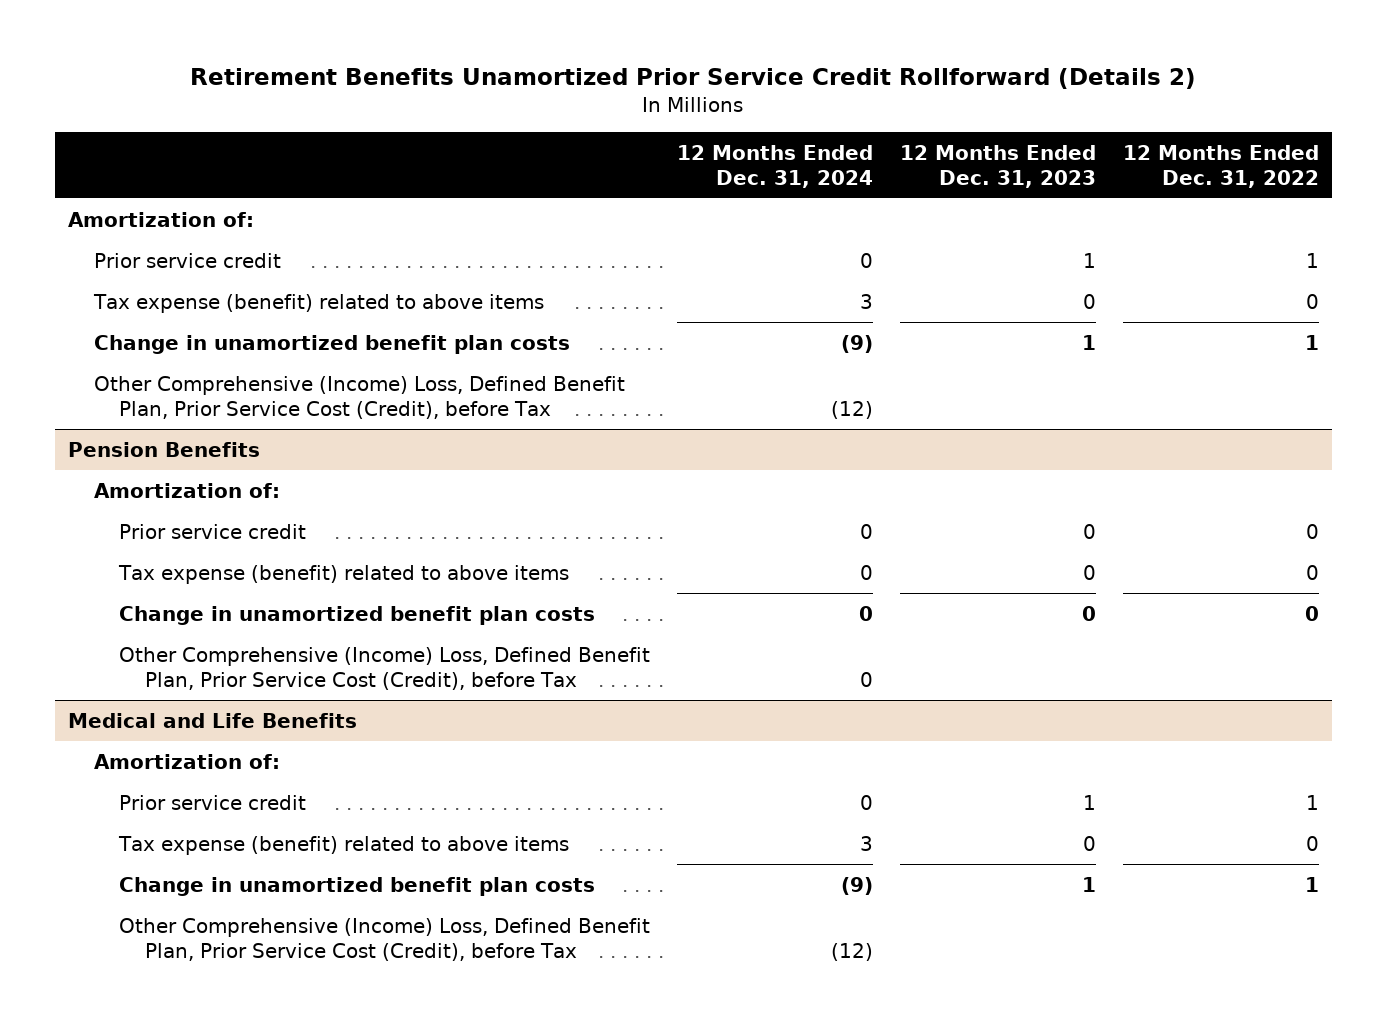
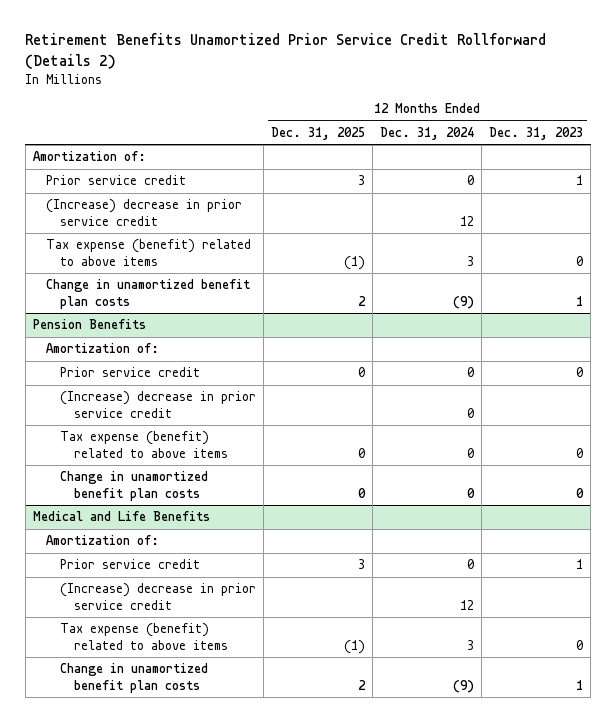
[1122,144,1319,188] 12 Months Ended Dec. 31, 2022 -> none
none -> [271,127,366,141] Dec. 31, 2025
none -> [46,199,243,226] (Increase) decrease in prior service credit
[93,375,625,419] Other Comprehensive (Income) Loss, Defined Benefit Plan, Prior Service Cost (Credit), before Tax -> none
none -> [60,391,257,418] (Increase) decrease in prior service credit
[119,646,651,690] Other Comprehensive (Income) Loss, Defined Benefit Plan, Prior Service Cost (Credit), before Tax -> none
none -> [60,583,257,610] (Increase) decrease in prior service credit
[119,917,651,961] Other Comprehensive (Income) Loss, Defined Benefit Plan, Prior Service Cost (Credit), before Tax -> none

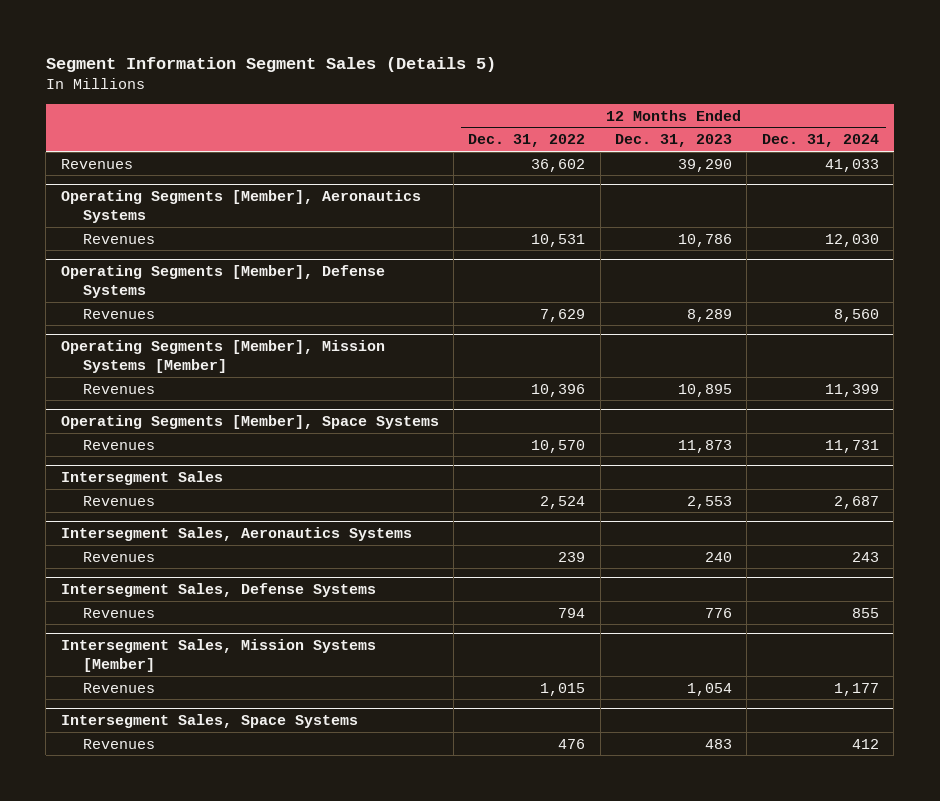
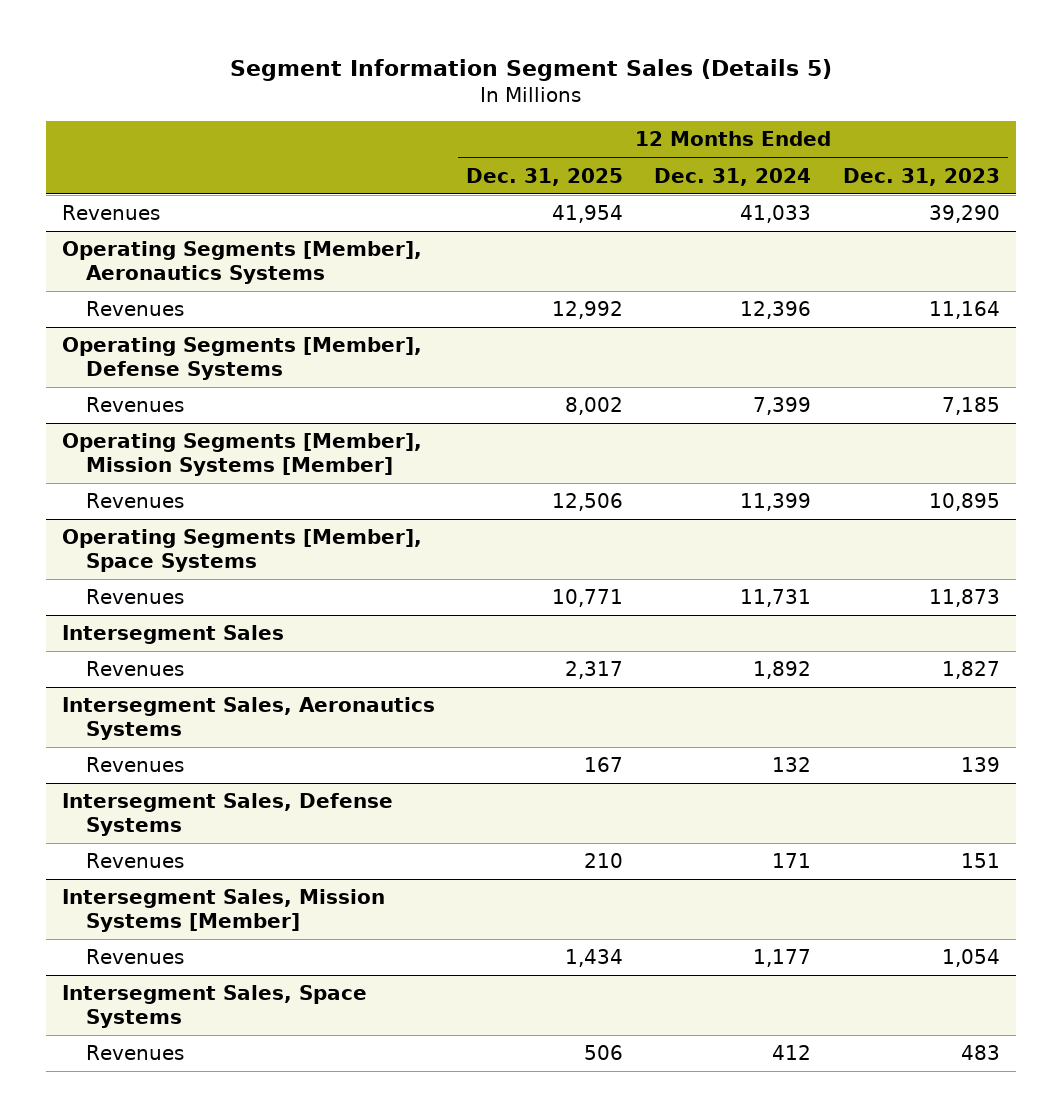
[468,134,586,148] Dec. 31, 2022 -> none
none -> [466,167,624,186] Dec. 31, 2025
[678,233,733,247] 10,786 -> [928,301,1000,320] 11,164
[824,233,879,247] 12,030 -> [740,301,812,320] 12,396
[687,308,733,322] 8,289 -> [941,397,1000,416] 7,185
[833,308,879,322] 8,560 -> [753,397,812,416] 7,399
[687,495,733,509] 2,553 -> [941,661,1000,680] 1,827
[833,495,879,509] 2,687 -> [753,661,812,680] 1,892
[705,551,733,562] 240 -> [960,757,1000,773] 139
[851,551,879,562] 243 -> [772,757,812,773] 132
[705,607,733,618] 776 -> [960,853,1000,869] 151
[851,607,879,618] 855 -> [772,853,812,869] 171

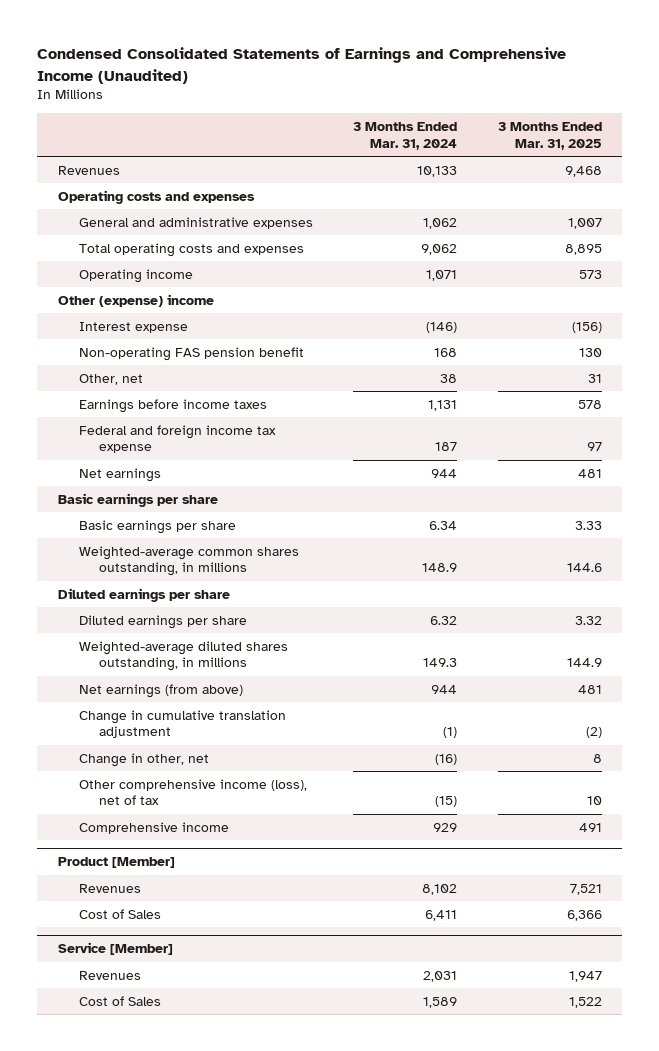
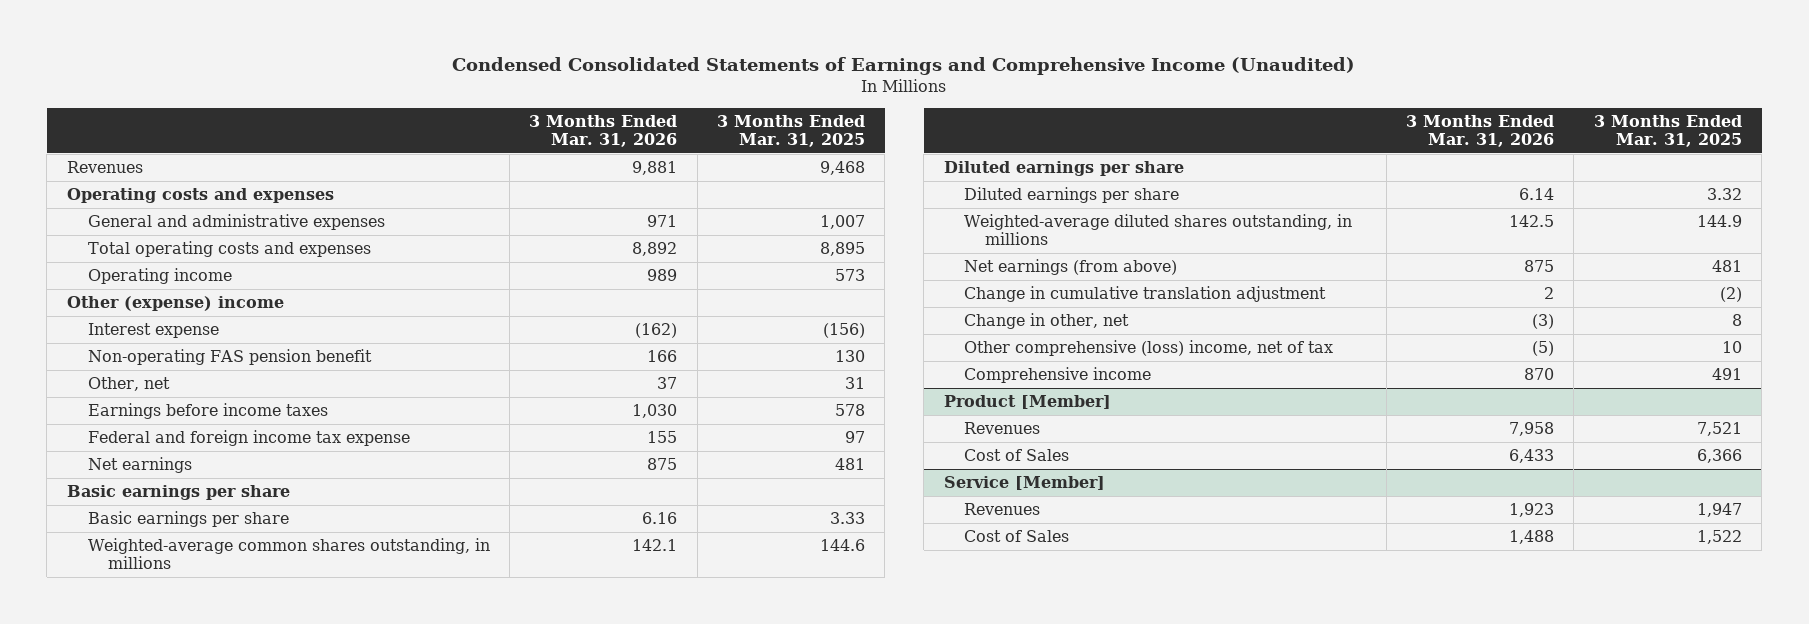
[353,122,458,150] 3 Months Ended Mar. 31, 2024 -> none
none -> [529,114,678,148] 3 Months Ended Mar. 31, 2026
[78,778,307,806] Other comprehensive income (loss), net of tax -> [964,340,1334,357] Other comprehensive (loss) income, net of tax

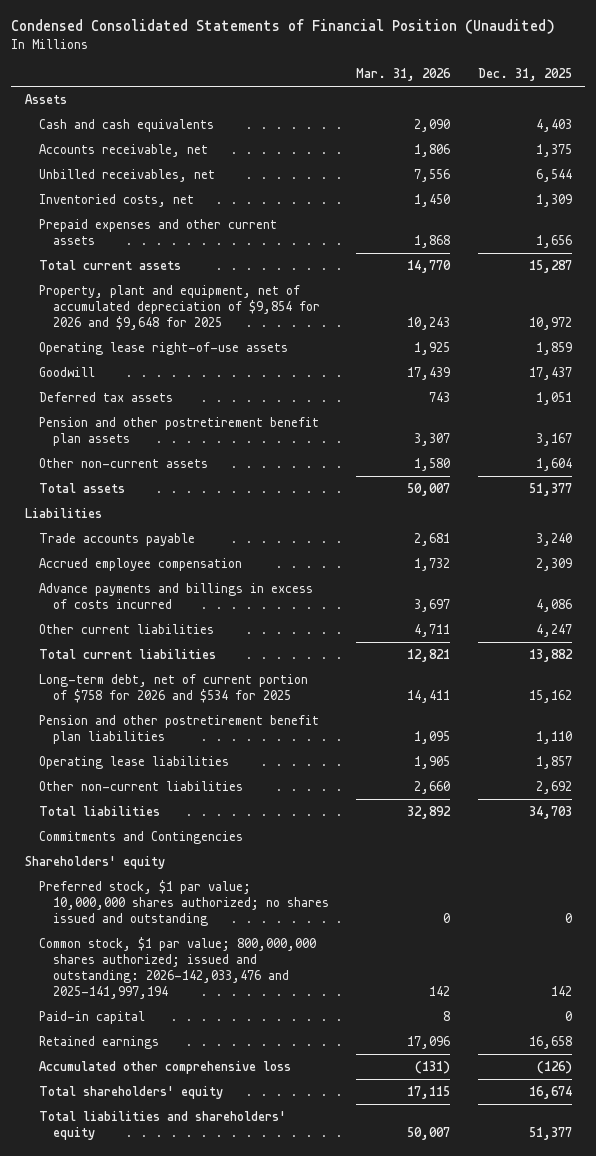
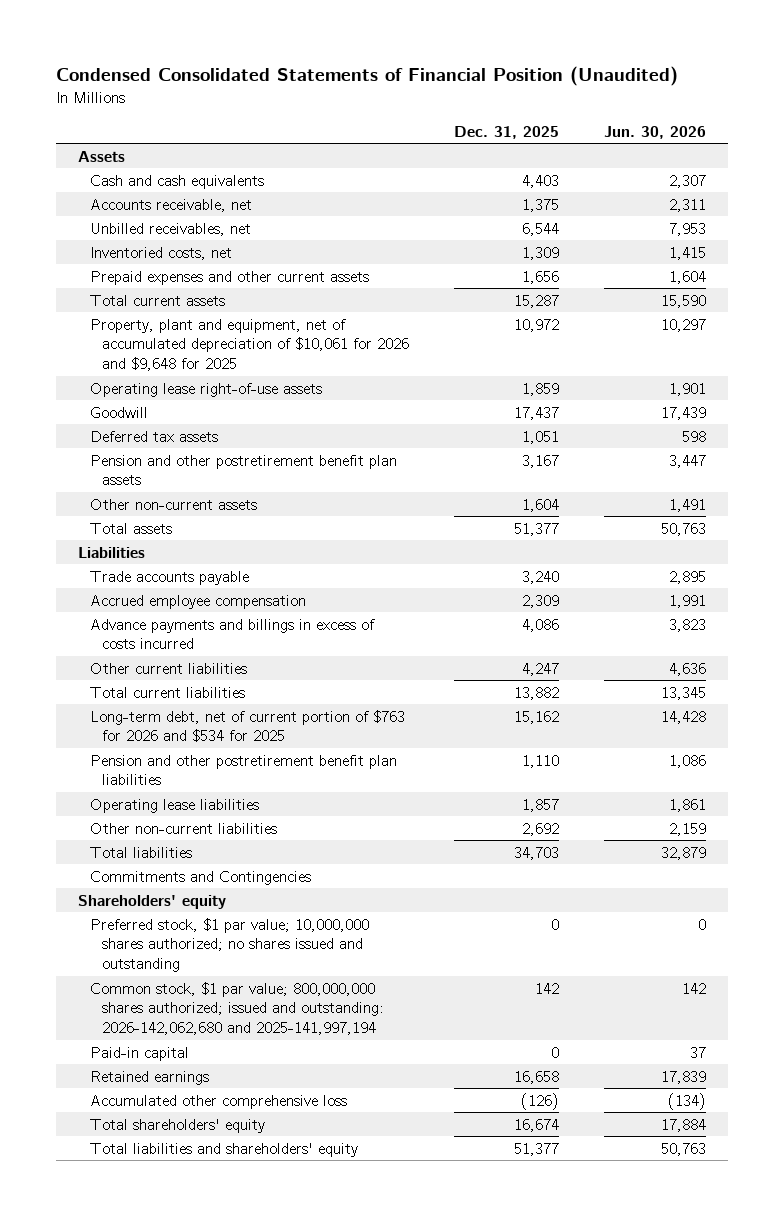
[356,68,452,82] Mar. 31, 2026 -> none
none -> [603,125,706,139] Jun. 30, 2026
[38,284,320,330] Property, plant and equipment, net of accumulated depreciation of $9,854 for 2026 and $9,648 for 2025 -> [90,318,410,372] Property, plant and equipment, net of accumulated depreciation of $10,061 for 2026 and $9,648 for 2025
[38,673,308,703] Long-term debt, net of current portion of $758 for 2026 and $534 for 2025 -> [90,709,406,743] Long-term debt, net of current portion of $763 for 2026 and $534 for 2025
[38,936,316,999] Common stock, $1 par value; 800,000,000 shares authorized; issued and outstanding: 2026-142,033,476 and 2025-141,997,194 -> [90,981,385,1036] Common stock, $1 par value; 800,000,000 shares authorized; issued and outstanding: 2026-142,062,680 and 2025-141,997,194

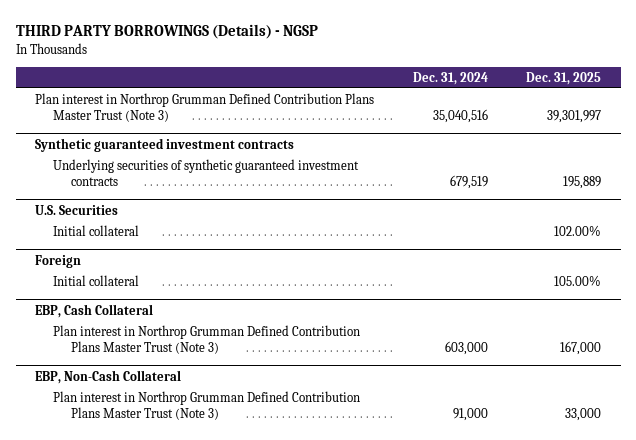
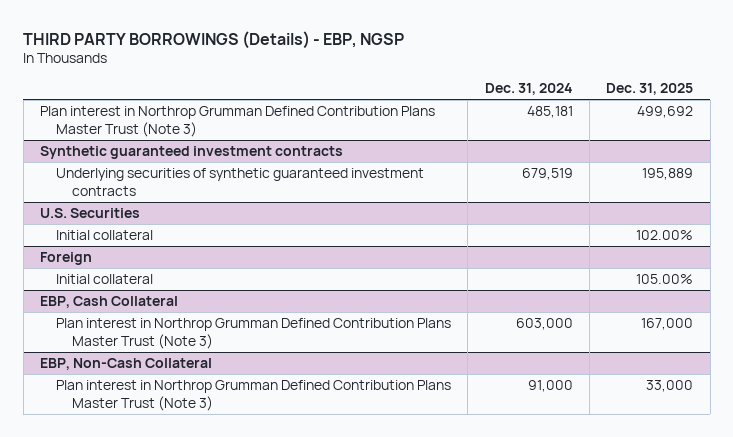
[15,24,318,40] THIRD PARTY BORROWINGS (Details) - NGSP -> [23,30,405,49] THIRD PARTY BORROWINGS (Details) - EBP, NGSP
[432,108,488,123] 35,040,516 -> [526,106,573,119] 485,181
[547,109,602,123] 39,301,997 -> [637,106,694,119] 499,692

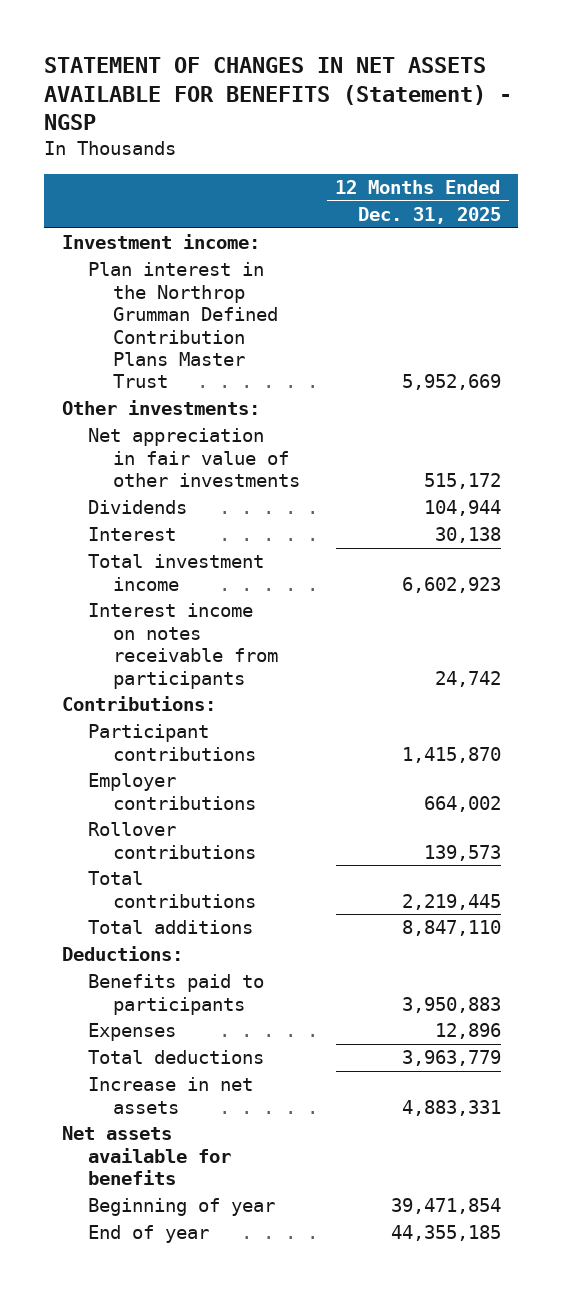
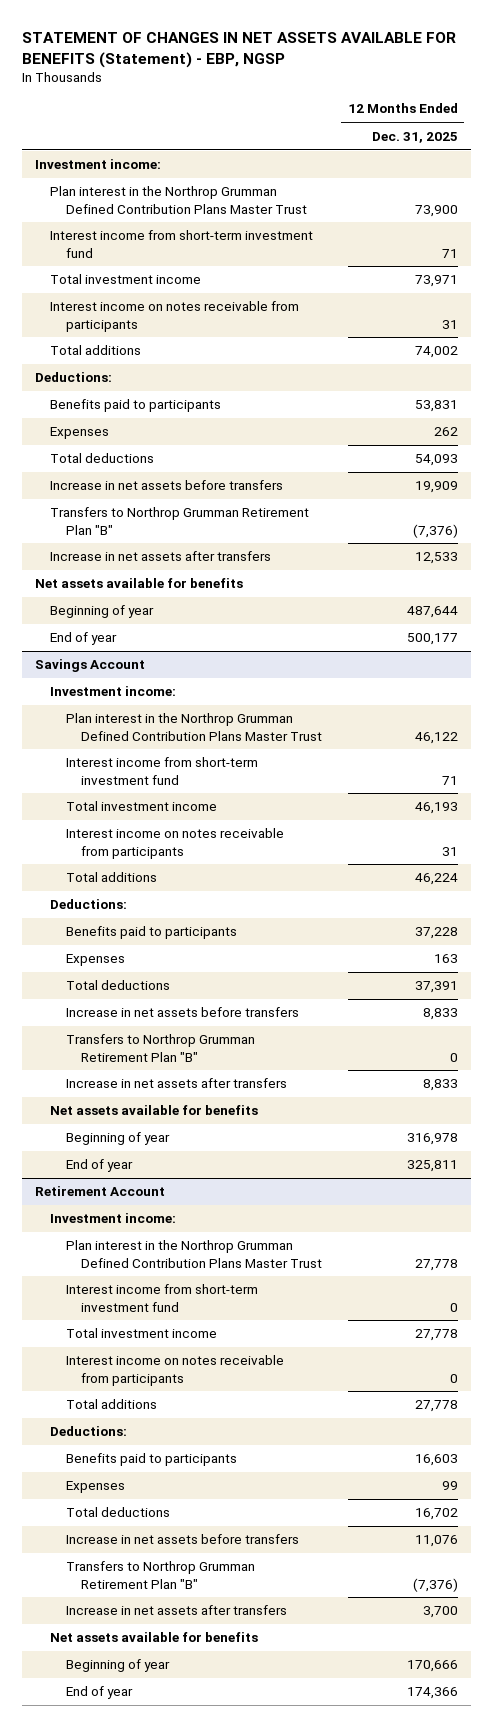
[44,56,513,131] STATEMENT OF CHANGES IN NET ASSETS AVAILABLE FOR BENEFITS (Statement) - NGSP -> [21,31,456,68] STATEMENT OF CHANGES IN NET ASSETS AVAILABLE FOR BENEFITS (Statement) - EBP, NGSP
[61,400,260,416] Other investments: -> none
[87,428,301,488] Net appreciation in fair value of other investments -> none
[87,500,187,515] Dividends -> none
[87,527,176,542] Interest -> none
[61,696,216,712] Contributions: -> none
[87,724,257,761] Participant contributions -> none
[87,773,257,810] Employer contributions -> none
[87,822,257,859] Rollover contributions -> none
[87,871,257,908] Total contributions -> none
[401,374,501,391] 5,952,669 -> [414,204,458,217] 73,900
none -> [50,230,314,258] Interest income from short-term investment fund
[401,576,501,593] 6,602,923 -> [414,275,458,288] 73,971
[434,670,501,687] 24,742 -> [441,319,458,329] 31
[401,920,501,937] 8,847,110 -> [414,346,458,359] 74,002
[401,996,501,1013] 3,950,883 -> [414,400,458,413] 53,831
[434,1023,501,1040] 12,896 -> [433,427,458,437] 262
[401,1050,501,1067] 3,963,779 -> [414,454,458,467] 54,093
[87,1077,253,1114] Increase in net assets -> [50,480,284,491] Increase in net assets before transfers
[401,1099,501,1116] 4,883,331 -> [414,481,458,494] 19,909
none -> [50,507,310,535] Transfers to Northrop Grumman Retirement Plan "B"
none -> [50,551,272,562] Increase in net assets after transfers
[390,1198,501,1215] 39,471,854 -> [406,606,458,619] 487,644
[390,1225,501,1242] 44,355,185 -> [406,633,458,646] 500,177
none -> [34,659,145,673] Savings Account
none -> [50,686,177,697] Investment income:
none -> [65,713,323,741] Plan interest in the Northrop Grumman Defined Contribution Plans Master Trust
none -> [65,757,258,785] Interest income from short-term investment fund
none -> [65,801,217,812] Total investment income
none -> [65,828,284,859] Interest income on notes receivable from participants
none -> [65,872,157,883] Total additions
none -> [50,899,128,910] Deductions:
none -> [65,926,237,940] Benefits paid to participants
none -> [65,954,125,967] Expenses
none -> [65,980,170,991] Total deductions
none -> [65,1007,299,1018] Increase in net assets before transfers
none -> [65,1034,255,1062] Transfers to Northrop Grumman Retirement Plan "B"
none -> [65,1078,287,1089] Increase in net assets after transfers
none -> [50,1105,259,1116] Net assets available for benefits
none -> [65,1132,170,1146] Beginning of year
none -> [65,1159,133,1173] End of year
none -> [34,1186,165,1197] Retirement Account
none -> [50,1213,177,1224] Investment income:
none -> [65,1240,323,1268] Plan interest in the Northrop Grumman Defined Contribution Plans Master Trust
none -> [65,1284,258,1312] Interest income from short-term investment fund
none -> [65,1328,217,1339] Total investment income
none -> [65,1355,284,1386] Interest income on notes receivable from participants
none -> [65,1399,157,1410] Total additions
none -> [50,1426,128,1437] Deductions:
none -> [65,1453,237,1467] Benefits paid to participants
none -> [65,1481,125,1494] Expenses
none -> [65,1507,170,1518] Total deductions
none -> [65,1534,299,1545] Increase in net assets before transfers
none -> [65,1561,255,1589] Transfers to Northrop Grumman Retirement Plan "B"
none -> [65,1605,287,1616] Increase in net assets after transfers
none -> [50,1632,259,1643] Net assets available for benefits
none -> [65,1659,170,1673] Beginning of year
none -> [65,1686,133,1700] End of year

